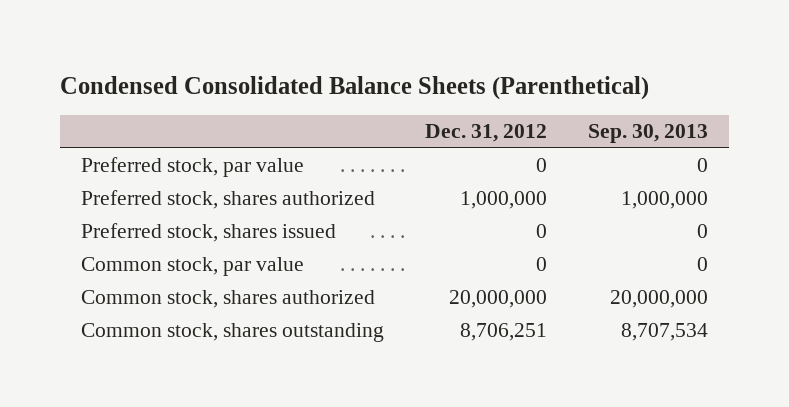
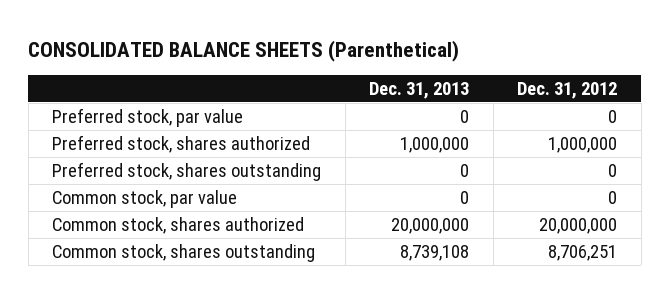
[60,75,650,100] Condensed Consolidated Balance Sheets (Parenthetical) -> [28,39,460,62] CONSOLIDATED BALANCE SHEETS (Parenthetical)
[588,124,709,144] Sep. 30, 2013 -> none
none -> [369,81,470,99] Dec. 31, 2013
[80,223,336,243] Preferred stock, shares issued -> [52,161,322,181] Preferred stock, shares outstanding

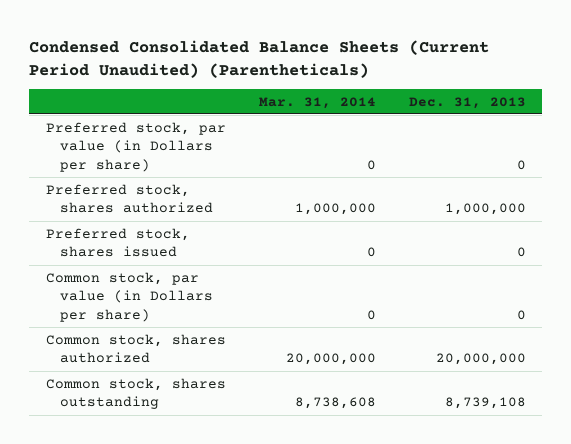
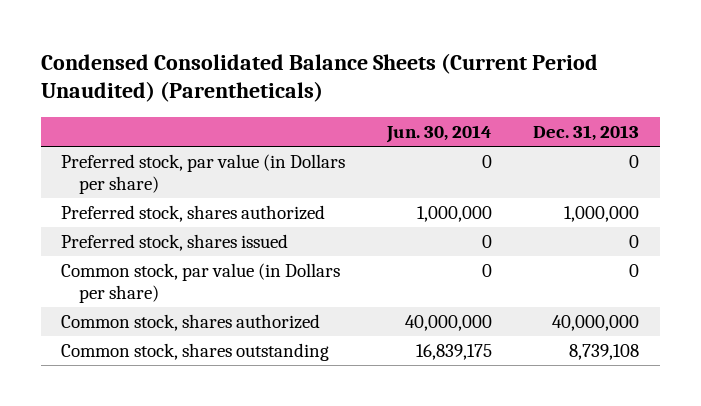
[258,96,376,109] Mar. 31, 2014 -> none
none -> [385,124,492,143] Jun. 30, 2014
[435,353,526,366] 20,000,000 -> [552,314,640,331] 40,000,000

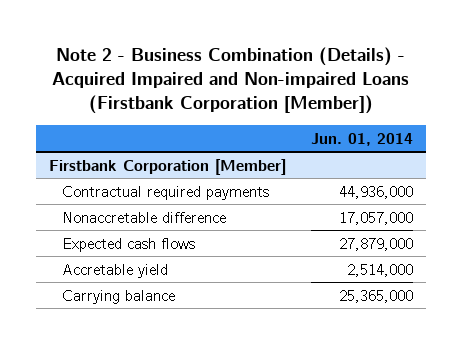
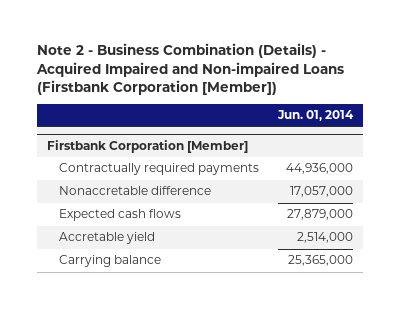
[62,185,270,200] Contractual required payments -> [58,163,259,176] Contractually required payments

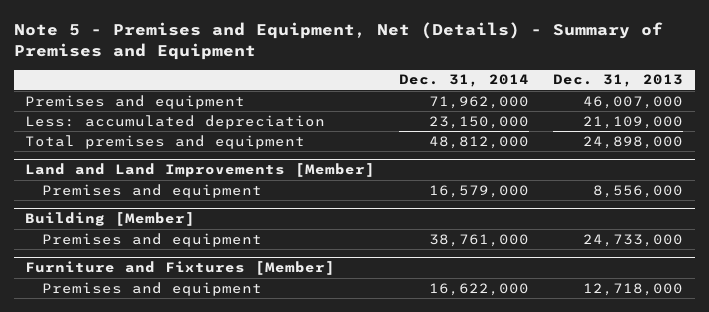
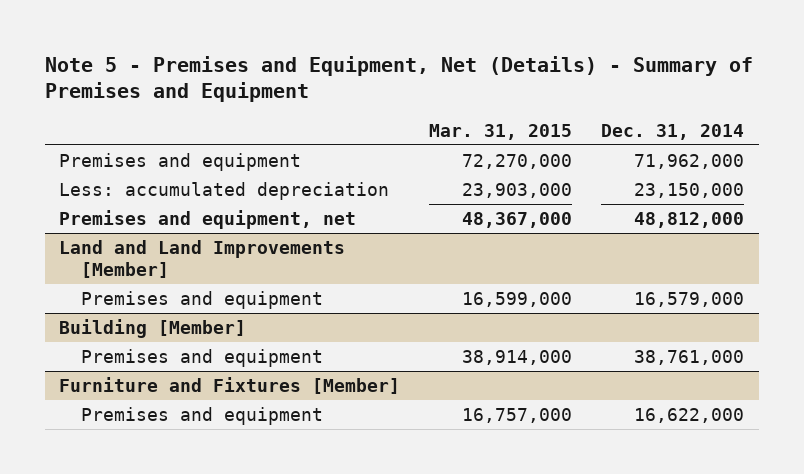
[553,74,684,88] Dec. 31, 2013 -> none
none -> [429,123,573,140] Mar. 31, 2015
[25,134,306,149] Total premises and equipment -> [59,209,357,229] Premises and equipment, net

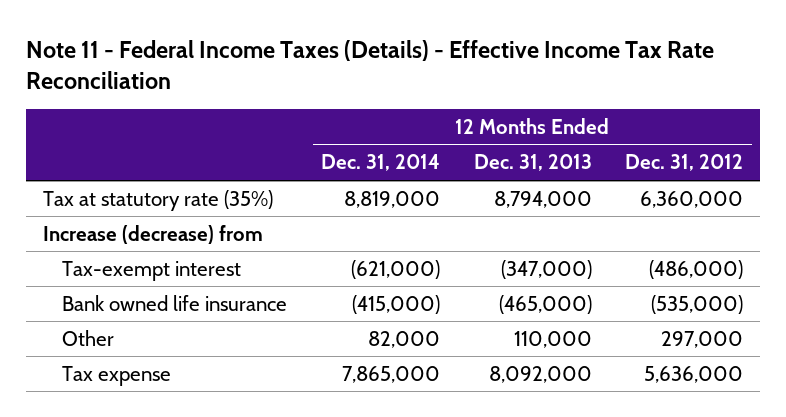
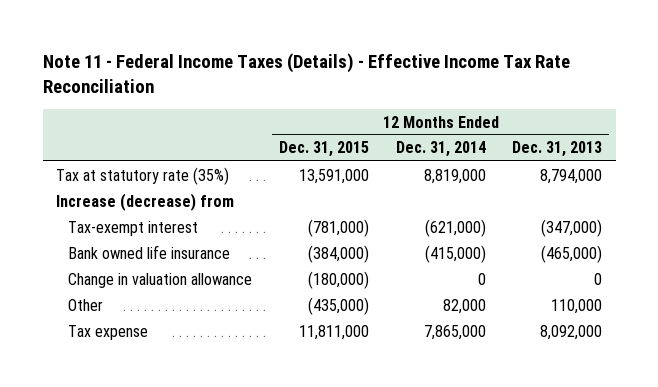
[625,154,744,172] Dec. 31, 2012 -> none
none -> [278,141,369,158] Dec. 31, 2015
none -> [68,272,253,288] Change in valuation allowance

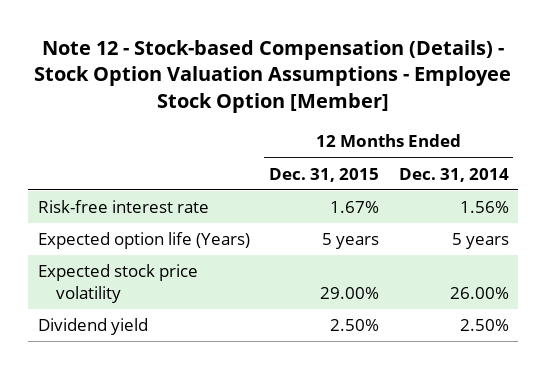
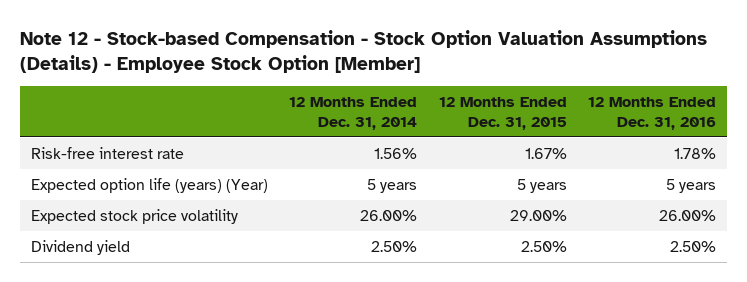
[34,39,512,113] Note 12 - Stock-based Compensation (Details) - Stock Option Valuation Assumptions - Employee Stock Option [Member] -> [20,30,708,74] Note 12 - Stock-based Compensation - Stock Option Valuation Assumptions (Details) - Employee Stock Option [Member]
none -> [588,97,717,130] 12 Months Ended Dec. 31, 2016
[37,232,250,250] Expected option life (Years) -> [31,178,269,194] Expected option life (years) (Year)

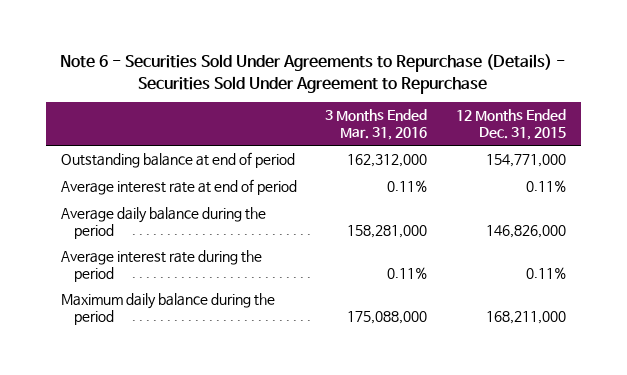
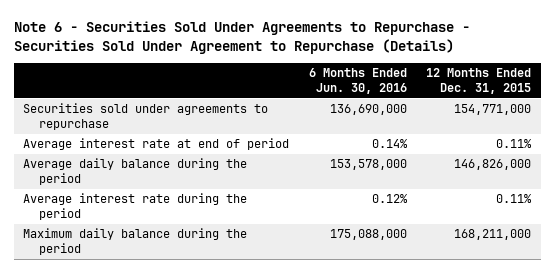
[60,54,566,94] Note 6 - Securities Sold Under Agreements to Repurchase (Details) - Securities Sold Under Agreement to Repurchase -> [13,21,470,55] Note 6 - Securities Sold Under Agreements to Repurchase - Securities Sold Under Agreement to Repurchase (Details)
[325,109,428,141] 3 Months Ended Mar. 31, 2016 -> none
none -> [308,68,407,95] 6 Months Ended Jun. 30, 2016
[60,152,295,169] Outstanding balance at end of period -> [23,103,269,131] Securities sold under agreements to repurchase

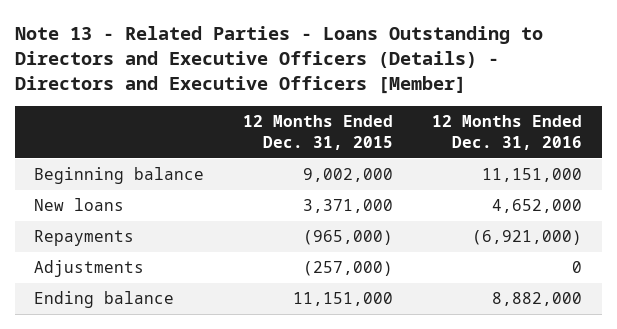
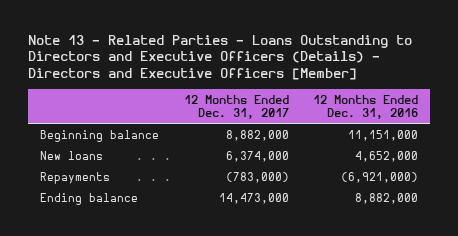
[243,115,394,151] 12 Months Ended Dec. 31, 2015 -> none
none -> [183,94,289,119] 12 Months Ended Dec. 31, 2017
[34,260,145,278] Adjustments -> none

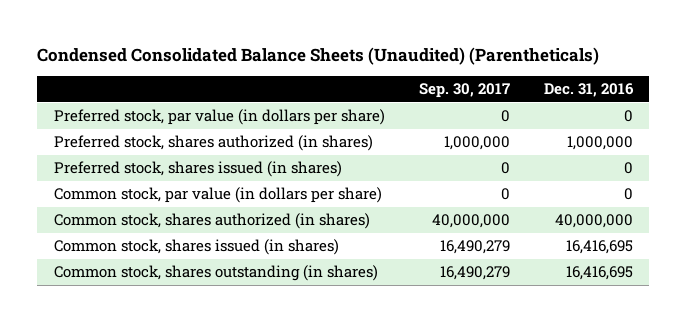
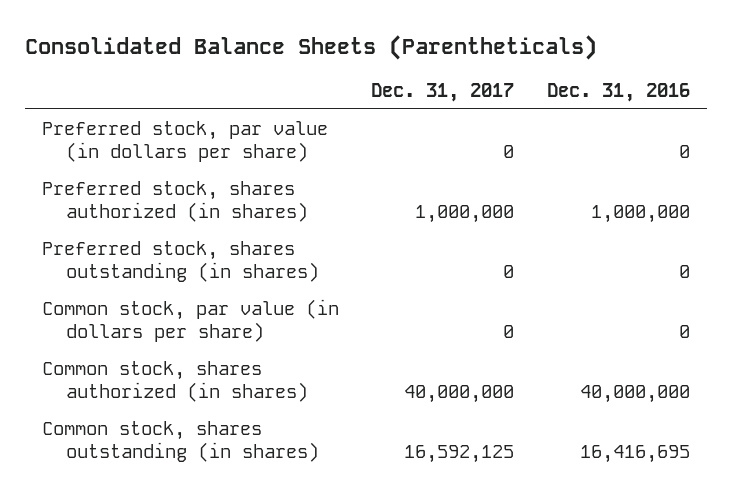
[37,46,600,65] Condensed Consolidated Balance Sheets (Unaudited) (Parentheticals) -> [25,35,598,61] Consolidated Balance Sheets (Parentheticals)
[418,83,510,99] Sep. 30, 2017 -> none
none -> [371,83,515,103] Dec. 31, 2017
[54,161,343,178] Preferred stock, shares issued (in shares) -> [41,240,320,283] Preferred stock, shares outstanding (in shares)
[54,239,340,256] Common stock, shares issued (in shares) -> none

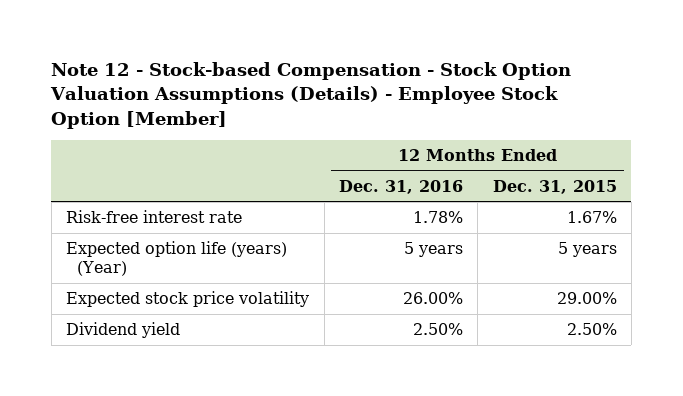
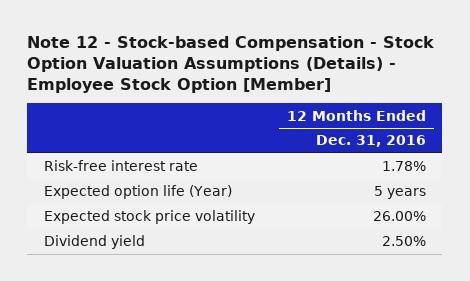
[492,179,617,194] Dec. 31, 2015 -> none
[66,241,288,277] Expected option life (years) (Year) -> [43,185,232,200] Expected option life (Year)

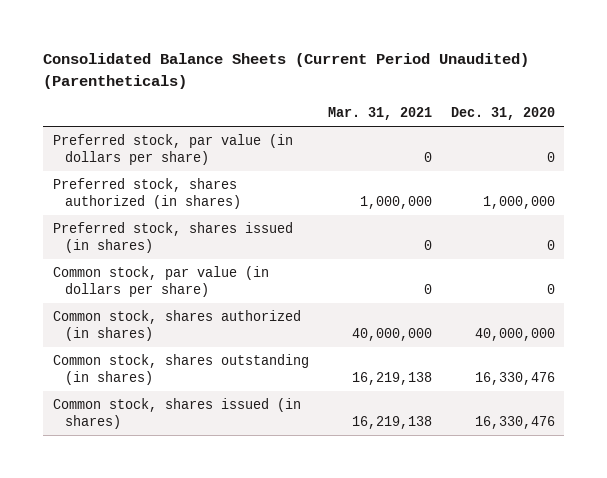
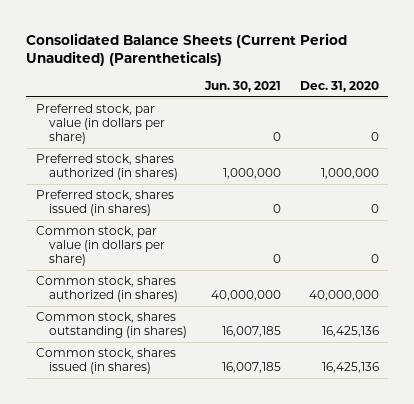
[327,107,432,121] Mar. 31, 2021 -> none
none -> [204,80,282,92] Jun. 30, 2021
[474,371,555,385] 16,330,476 -> [321,326,379,338] 16,425,136
[474,415,555,429] 16,330,476 -> [321,362,379,374] 16,425,136

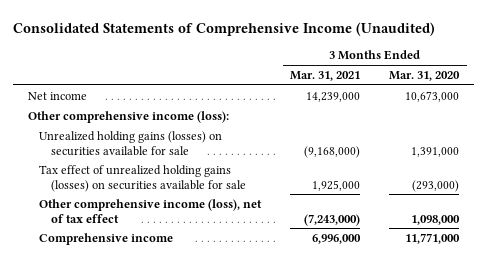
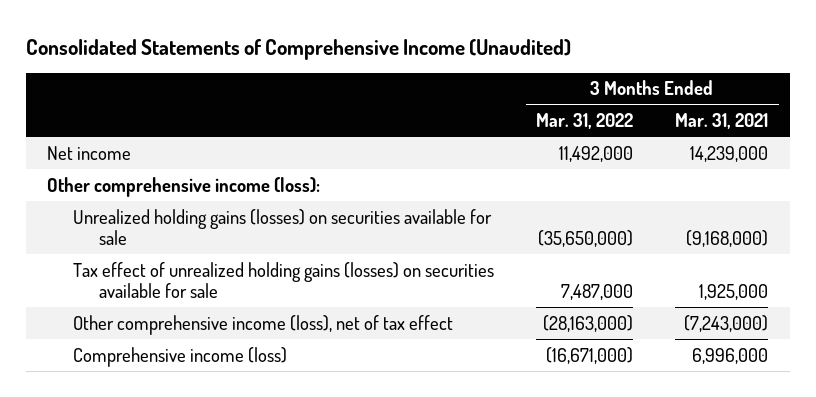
[389,71,461,82] Mar. 31, 2020 -> none
none -> [536,113,634,130] Mar. 31, 2022
[39,233,174,246] Comprehensive income -> [72,346,287,367] Comprehensive income (loss)

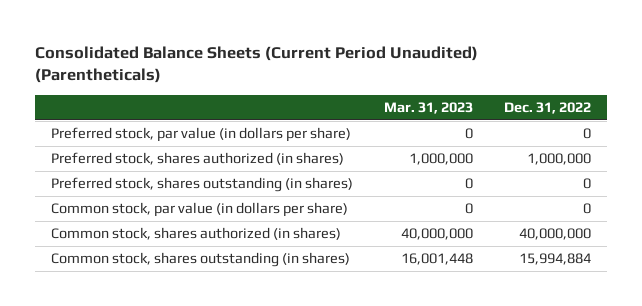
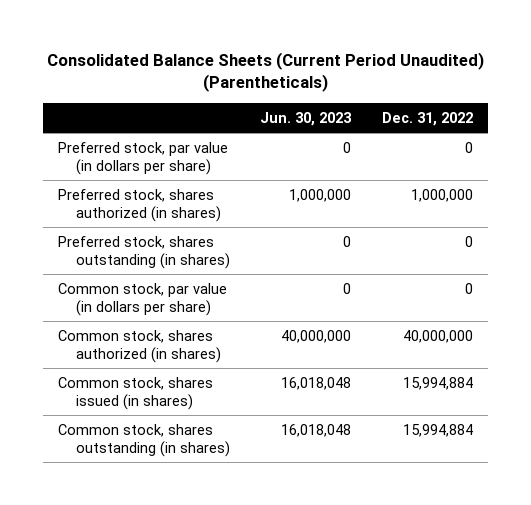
[384,101,474,114] Mar. 31, 2023 -> none
none -> [260,111,353,126] Jun. 30, 2023
none -> [58,376,214,410] Common stock, shares issued (in shares)

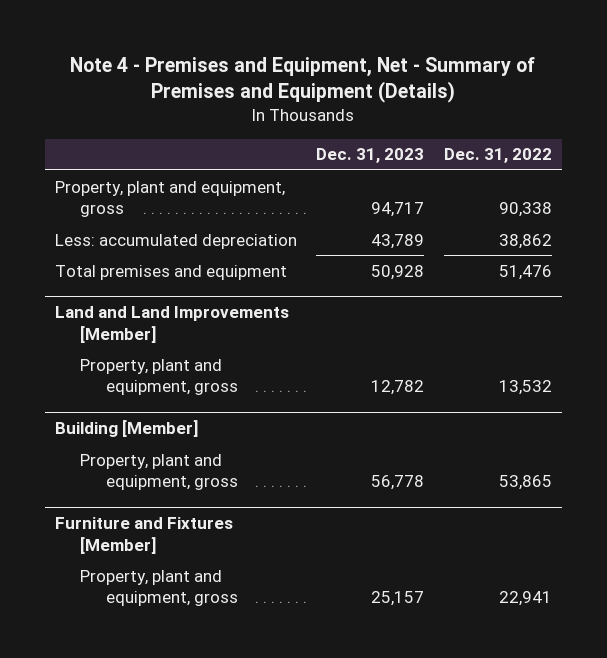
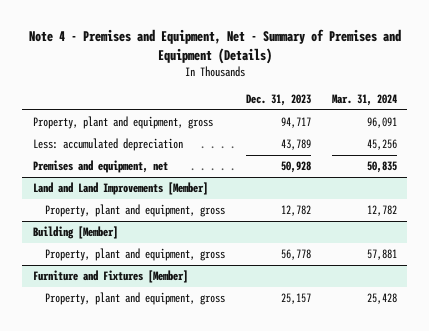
[443,148,552,164] Dec. 31, 2022 -> none
none -> [331,94,397,107] Mar. 31, 2024
[54,264,287,280] Total premises and equipment -> [32,160,168,174] Premises and equipment, net

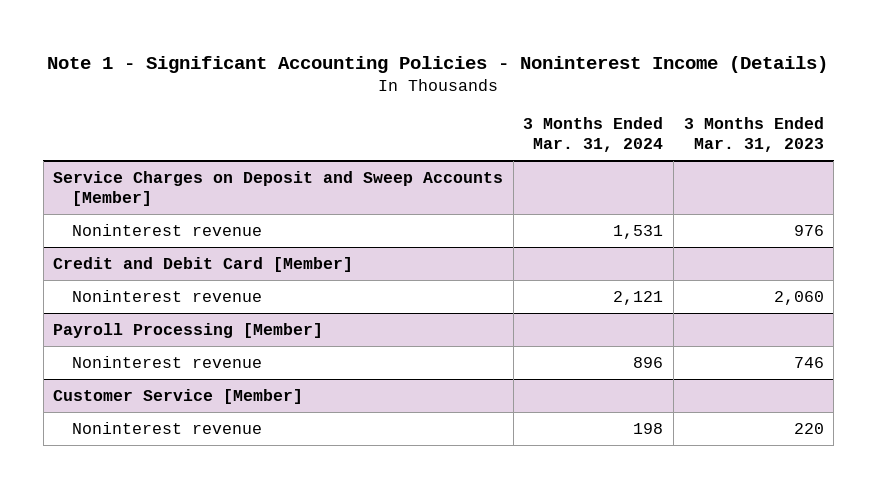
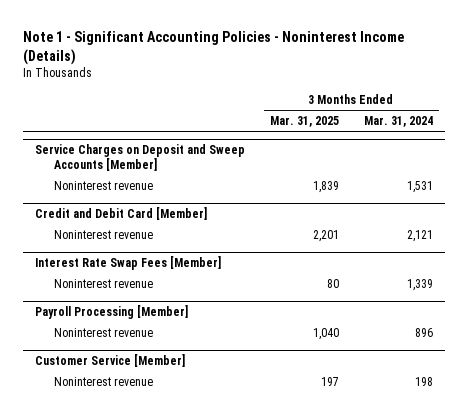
[683,117,824,153] 3 Months Ended Mar. 31, 2023 -> none
none -> [270,116,340,128] Mar. 31, 2025
none -> [35,256,222,271] Interest Rate Swap Fees [Member]
none -> [54,278,154,288] Noninterest revenue

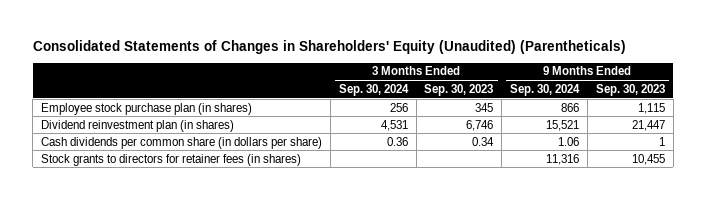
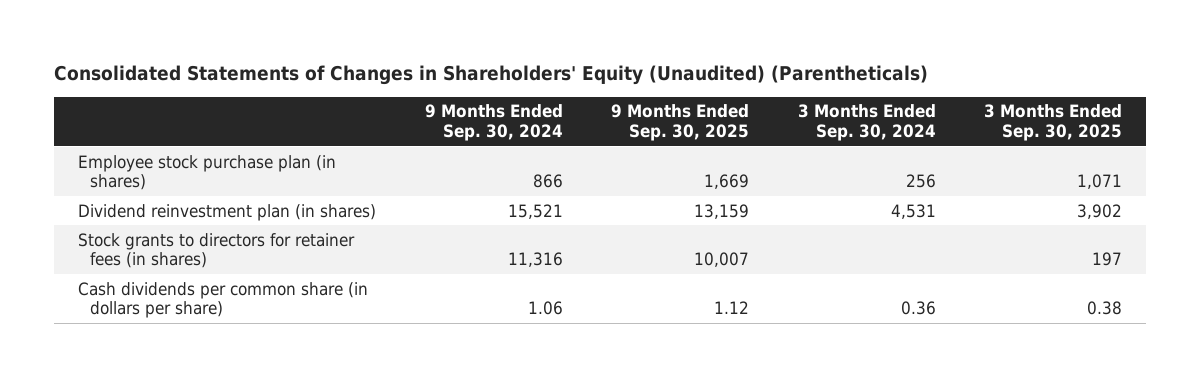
[424,83,494,96] Sep. 30, 2023 -> none
[595,83,665,96] Sep. 30, 2023 -> none
none -> [611,104,750,142] 9 Months Ended Sep. 30, 2025
none -> [984,104,1123,142] 3 Months Ended Sep. 30, 2025
[41,136,323,149] Cash dividends per common share (in dollars per share) -> [78,281,369,319] Cash dividends per common share (in dollars per share)

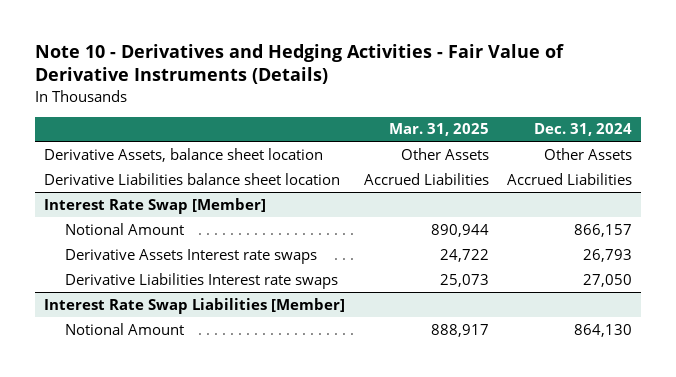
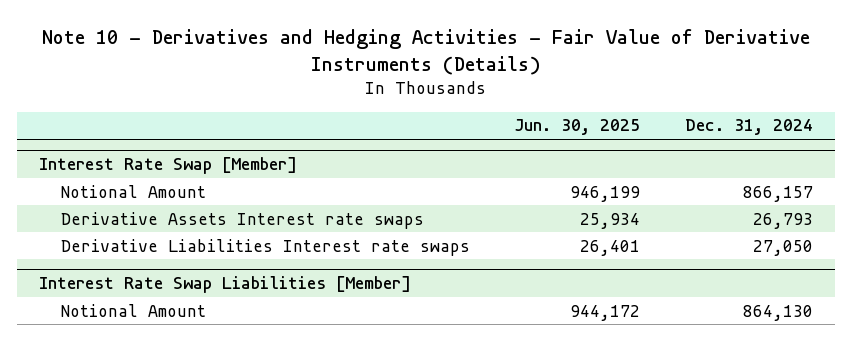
[388,123,489,137] Mar. 31, 2025 -> none
none -> [514,119,641,136] Jun. 30, 2025
[44,147,324,162] Derivative Assets, balance sheet location -> none
[44,172,341,185] Derivative Liabilities balance sheet location -> none

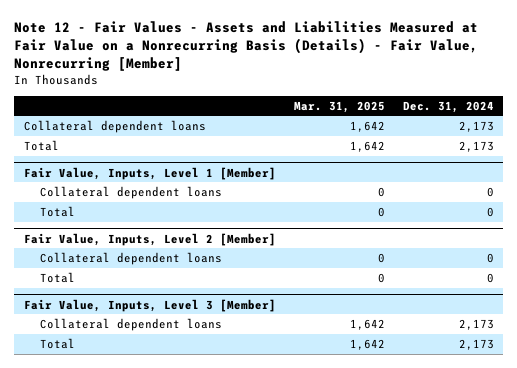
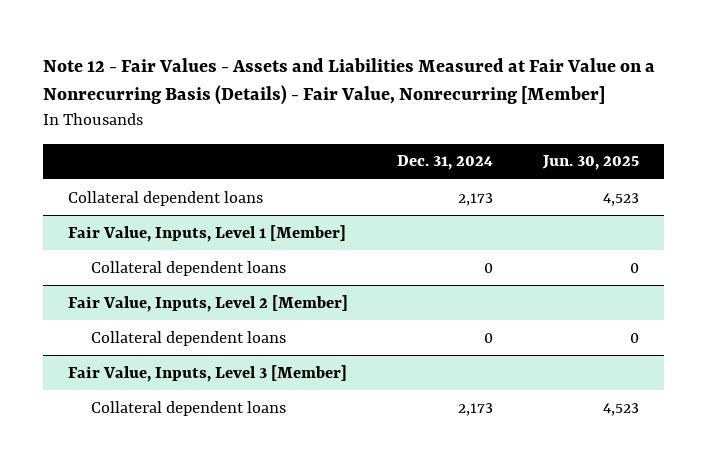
[293,100,385,113] Mar. 31, 2025 -> none
none -> [541,155,639,171] Jun. 30, 2025
[23,139,59,151] Total -> none
[40,205,76,217] Total -> none
[40,271,76,283] Total -> none
[40,337,76,349] Total -> none

